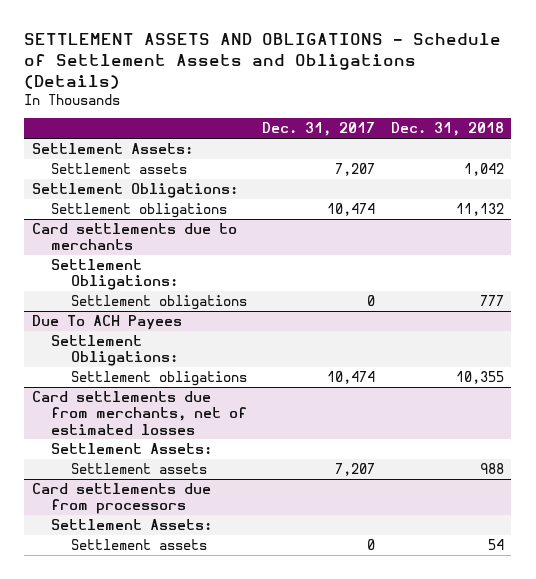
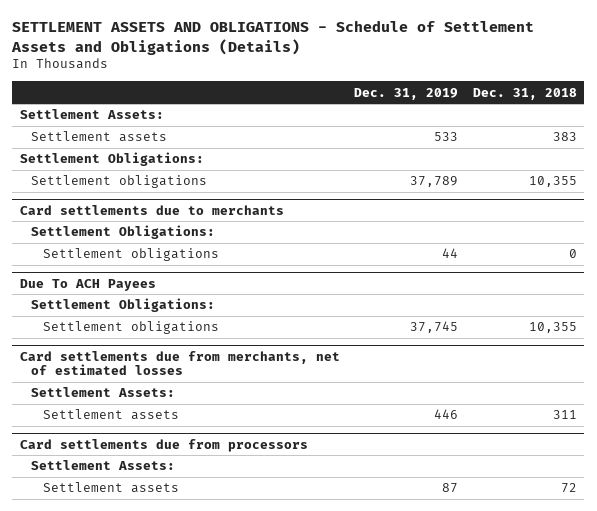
[262,122,376,137] Dec. 31, 2017 -> none
none -> [354,87,459,100] Dec. 31, 2019
[463,162,504,176] 1,042 -> [553,132,578,142] 383
[455,202,504,216] 11,132 -> [529,176,578,188] 10,355
[479,294,504,306] 777 -> [569,249,578,259] 0
[479,462,504,474] 988 -> [553,410,578,420] 311
[487,538,504,550] 54 -> [561,483,578,494] 72

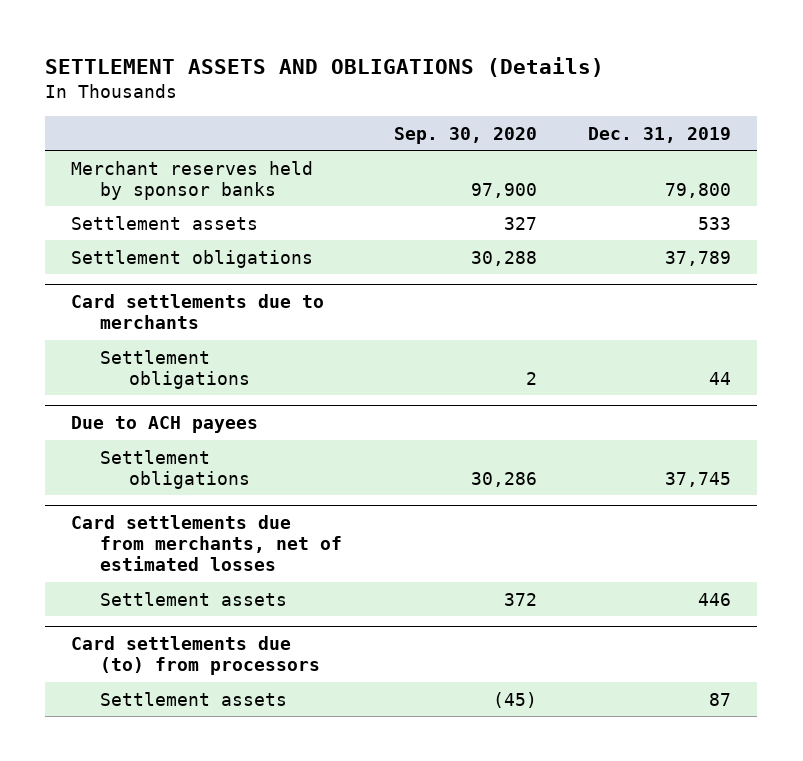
[11,19,535,55] SETTLEMENT ASSETS AND OBLIGATIONS - Schedule of Settlement Assets and Obligations (Details) -> [45,56,605,77] SETTLEMENT ASSETS AND OBLIGATIONS (Details)
[473,87,578,100] Dec. 31, 2018 -> none
none -> [393,126,537,144] Sep. 30, 2020
[19,109,164,120] Settlement Assets: -> none
none -> [71,160,314,200] Merchant reserves held by sponsor banks
[19,152,204,167] Settlement Obligations: -> none
[31,225,216,240] Settlement Obligations: -> none
[31,298,216,313] Settlement Obligations: -> none
[19,278,156,291] Due To ACH Payees -> [71,416,259,434] Due to ACH payees
[31,387,176,398] Settlement Assets: -> none
[31,460,176,471] Settlement Assets: -> none
[19,438,308,452] Card settlements due from processors -> [71,636,320,676] Card settlements due (to) from processors

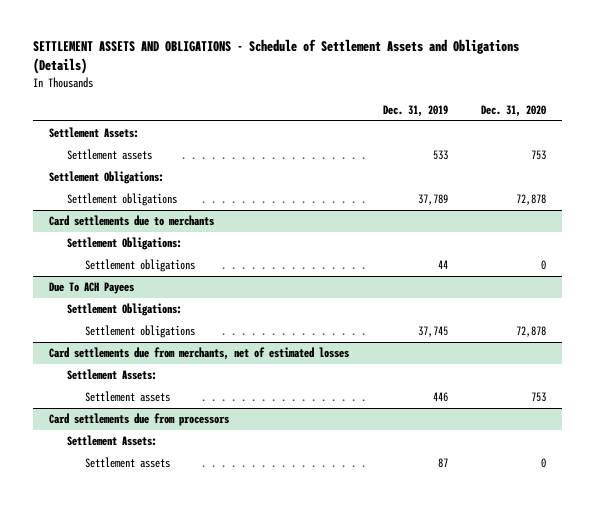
[45,56,605,77] SETTLEMENT ASSETS AND OBLIGATIONS (Details) -> [32,39,519,75] SETTLEMENT ASSETS AND OBLIGATIONS - Schedule of Settlement Assets and Obligations (Details)
[393,126,537,144] Sep. 30, 2020 -> none
none -> [480,105,546,118] Dec. 31, 2020
[71,160,314,200] Merchant reserves held by sponsor banks -> none
none -> [49,127,140,139] Settlement Assets:
none -> [49,171,165,185] Settlement Obligations:
none -> [66,237,182,251] Settlement Obligations:
[71,416,259,434] Due to ACH payees -> [49,282,135,295] Due To ACH Payees
none -> [66,303,182,317] Settlement Obligations:
none -> [66,369,157,381] Settlement Assets:
[71,636,320,676] Card settlements due (to) from processors -> [49,413,230,427] Card settlements due from processors
none -> [66,435,157,447] Settlement Assets:

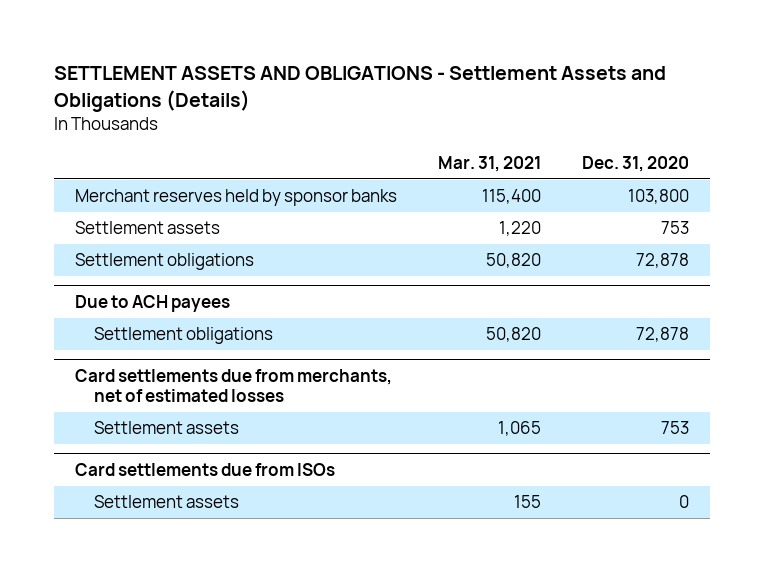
[32,39,519,75] SETTLEMENT ASSETS AND OBLIGATIONS - Schedule of Settlement Assets and Obligations (Details) -> [54,66,667,112] SETTLEMENT ASSETS AND OBLIGATIONS - Settlement Assets and Obligations (Details)
[382,105,448,118] Dec. 31, 2019 -> none
none -> [437,155,541,172] Mar. 31, 2021
[49,127,140,139] Settlement Assets: -> none
none -> [74,189,397,207] Merchant reserves held by sponsor banks
[49,171,165,185] Settlement Obligations: -> none
[49,215,215,227] Card settlements due to merchants -> none
[66,237,182,251] Settlement Obligations: -> none
[84,259,195,273] Settlement obligations -> none
[66,303,182,317] Settlement Obligations: -> none
[49,282,135,295] Due To ACH Payees -> [74,295,230,313] Due to ACH payees
[66,369,157,381] Settlement Assets: -> none
[66,435,157,447] Settlement Assets: -> none
[49,413,230,427] Card settlements due from processors -> [74,463,335,477] Card settlements due from ISOs

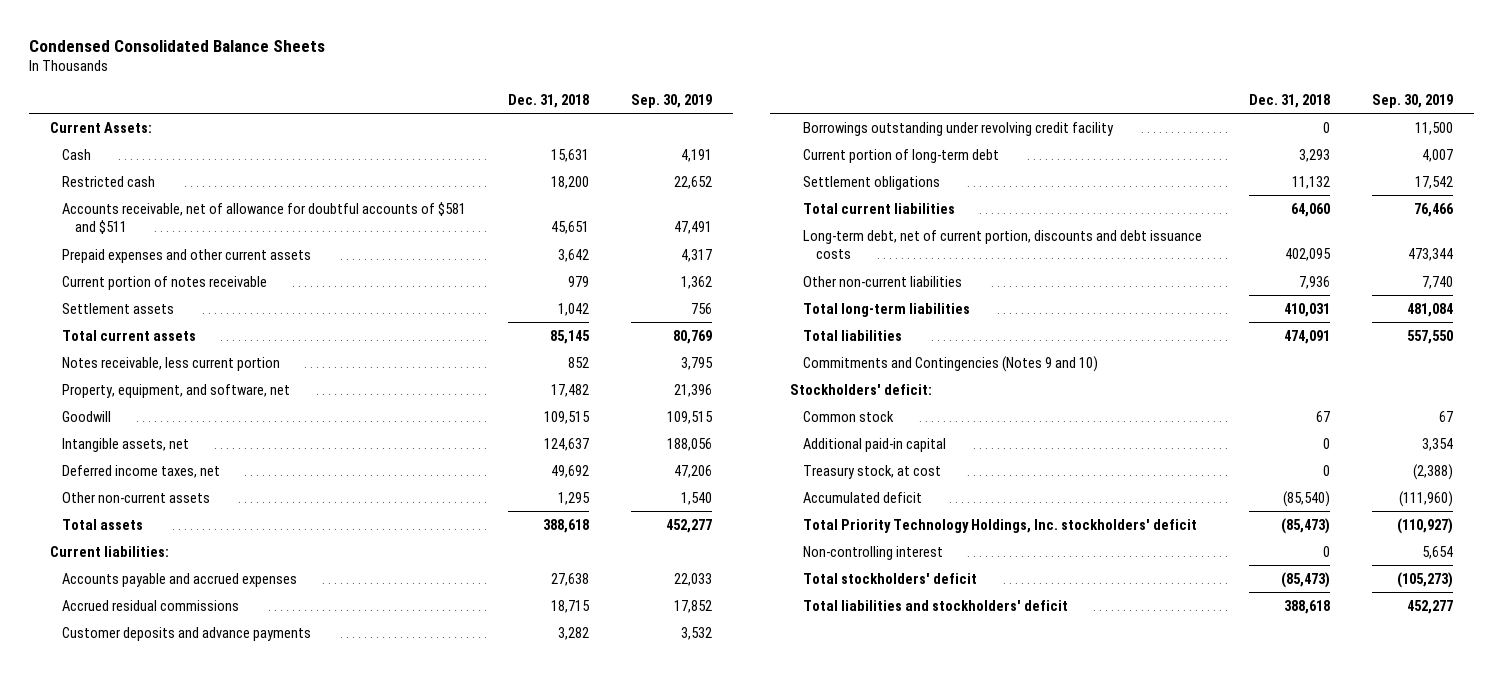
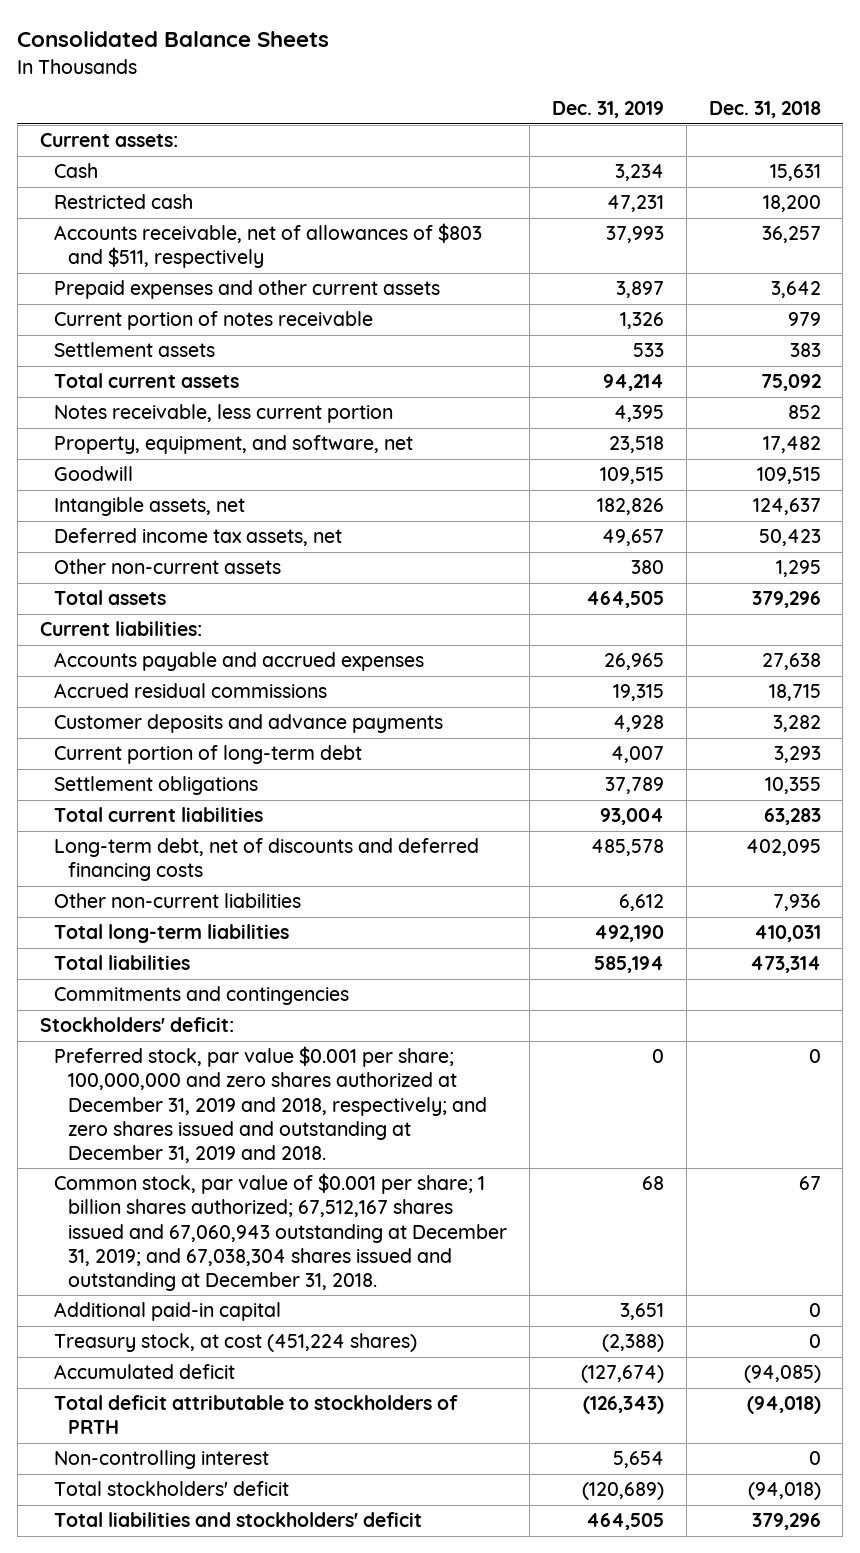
[28,39,325,52] Condensed Consolidated Balance Sheets -> [17,31,330,48] Consolidated Balance Sheets
[631,93,713,108] Sep. 30, 2019 -> none
none -> [551,101,664,119] Dec. 31, 2019
[49,121,152,133] Current Assets: -> [39,133,178,148] Current assets:
[62,201,467,235] Accounts receivable, net of allowance for doubtful accounts of $581 and $511 -> [53,223,482,269] Accounts receivable, net of allowances of $803 and $511, respectively
[551,221,590,235] 45,651 -> [761,226,821,244] 36,257
[558,302,590,316] 1,042 -> [789,343,821,358] 383
[550,329,591,344] 85,145 -> [760,374,821,392] 75,092
[62,464,221,478] Deferred income taxes, net -> [53,528,342,547] Deferred income tax assets, net
[551,464,590,478] 49,692 -> [758,529,821,547] 50,423
[543,518,590,533] 388,618 -> [751,591,821,609] 379,296
[803,121,1115,136] Borrowings outstanding under revolving credit facility -> none
[1291,175,1330,189] 11,132 -> [764,777,821,795] 10,355
[1290,202,1330,217] 64,060 -> [763,808,821,826] 63,283
[803,229,1203,260] Long-term debt, net of current portion, discounts and debt issuance costs -> [53,838,479,882] Long-term debt, net of discounts and deferred financing costs
[1283,329,1330,344] 474,091 -> [749,956,821,974] 473,314
[803,355,1099,372] Commitments and Contingencies (Notes 9 and 10) -> [53,986,349,1006] Commitments and contingencies
none -> [53,1046,487,1163] Preferred stock, par value $0.001 per share; 100,000,000 and zero shares authorized at December 31, 2019 and 2018, respectively; and zero shares issued and outstanding at December 31, 2019 and 2018.
[803,410,895,422] Common stock -> [53,1173,507,1291] Common stock, par value of $0.001 per share; 1 billion shares authorized; 67,512,167 shares issued and 67,060,943 outstanding at December 31, 2019; and 67,038,304 shares issued and outstanding at December 31, 2018.
[803,464,942,479] Treasury stock, at cost -> [53,1333,417,1353] Treasury stock, at cost (451,224 shares)
[1282,490,1330,507] (85,540) -> [743,1365,821,1384] (94,085)
[803,518,1198,533] Total Priority Technology Holdings, Inc. stockholders' deficit -> [53,1395,458,1435] Total deficit attributable to stockholders of PRTH
[1280,517,1330,534] (85,473) -> [746,1396,821,1415] (94,018)
[1280,571,1330,588] (85,473) -> [747,1482,821,1501] (94,018)
[1283,599,1330,614] 388,618 -> [751,1513,821,1531] 379,296

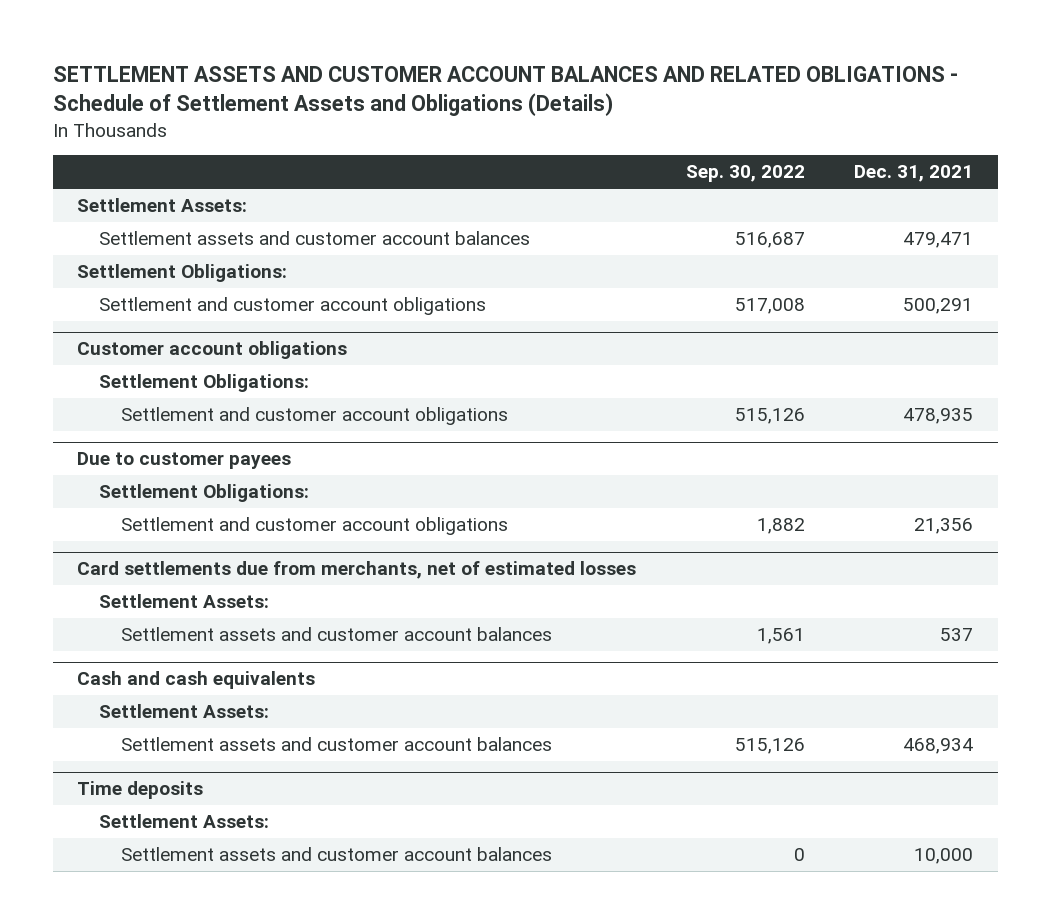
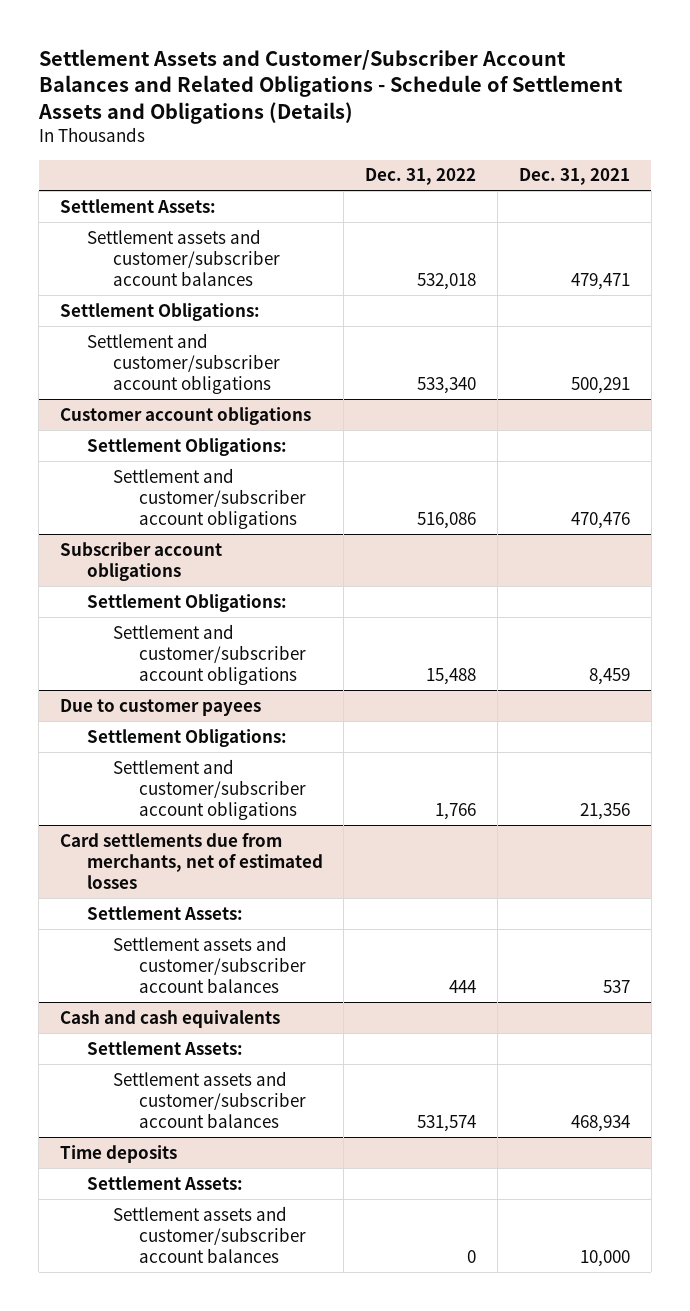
[52,65,958,117] SETTLEMENT ASSETS AND CUSTOMER ACCOUNT BALANCES AND RELATED OBLIGATIONS - Schedule of Settlement Assets and Obligations (Details) -> [37,48,623,125] Settlement Assets and Customer/Subscriber Account Balances and Related Obligations - Schedule of Settlement Assets and Obligations (Details)
[685,165,805,183] Sep. 30, 2022 -> none
none -> [365,168,477,186] Dec. 31, 2022
[99,231,531,246] Settlement assets and customer account balances -> [86,228,280,287] Settlement assets and customer/subscriber account balances
[99,297,487,316] Settlement and customer account obligations -> [86,332,280,395] Settlement and customer/subscriber account obligations
[120,407,508,426] Settlement and customer account obligations -> [112,467,307,530] Settlement and customer/subscriber account obligations
[903,408,974,425] 478,935 -> [570,512,630,530] 470,476
none -> [60,541,223,581] Subscriber account obligations
none -> [86,593,287,612] Settlement Obligations:
none -> [112,623,307,686] Settlement and customer/subscriber account obligations
[120,517,508,536] Settlement and customer account obligations -> [112,758,307,821] Settlement and customer/subscriber account obligations
[120,627,552,642] Settlement assets and customer account balances -> [112,935,307,994] Settlement assets and customer/subscriber account balances
[120,737,552,752] Settlement assets and customer account balances -> [112,1070,307,1129] Settlement assets and customer/subscriber account balances
[120,847,552,862] Settlement assets and customer account balances -> [112,1205,307,1264] Settlement assets and customer/subscriber account balances

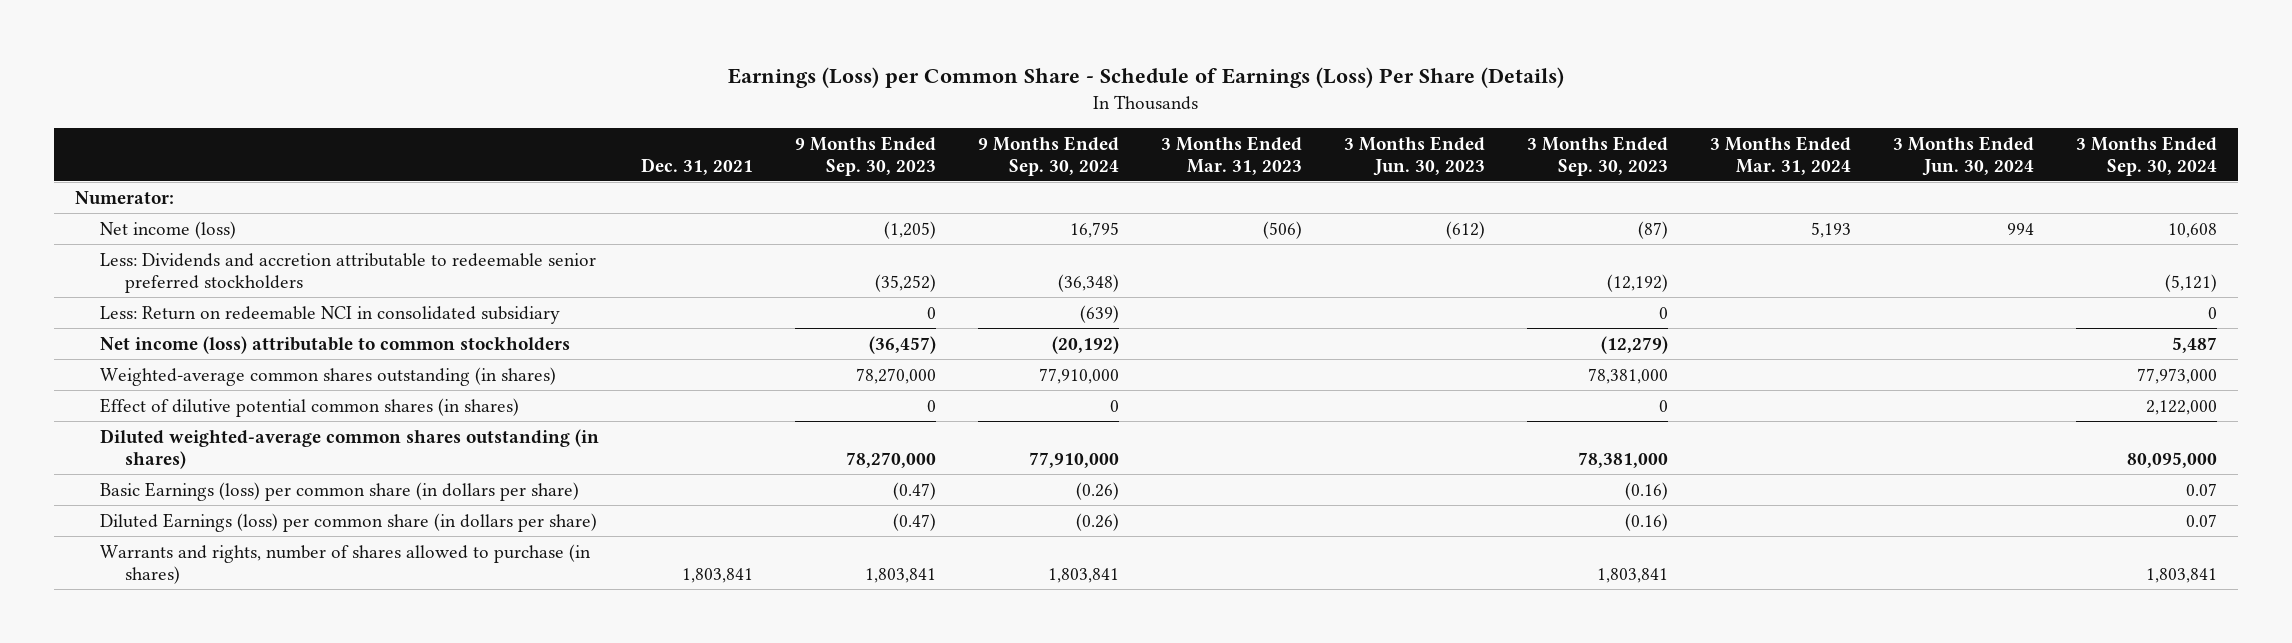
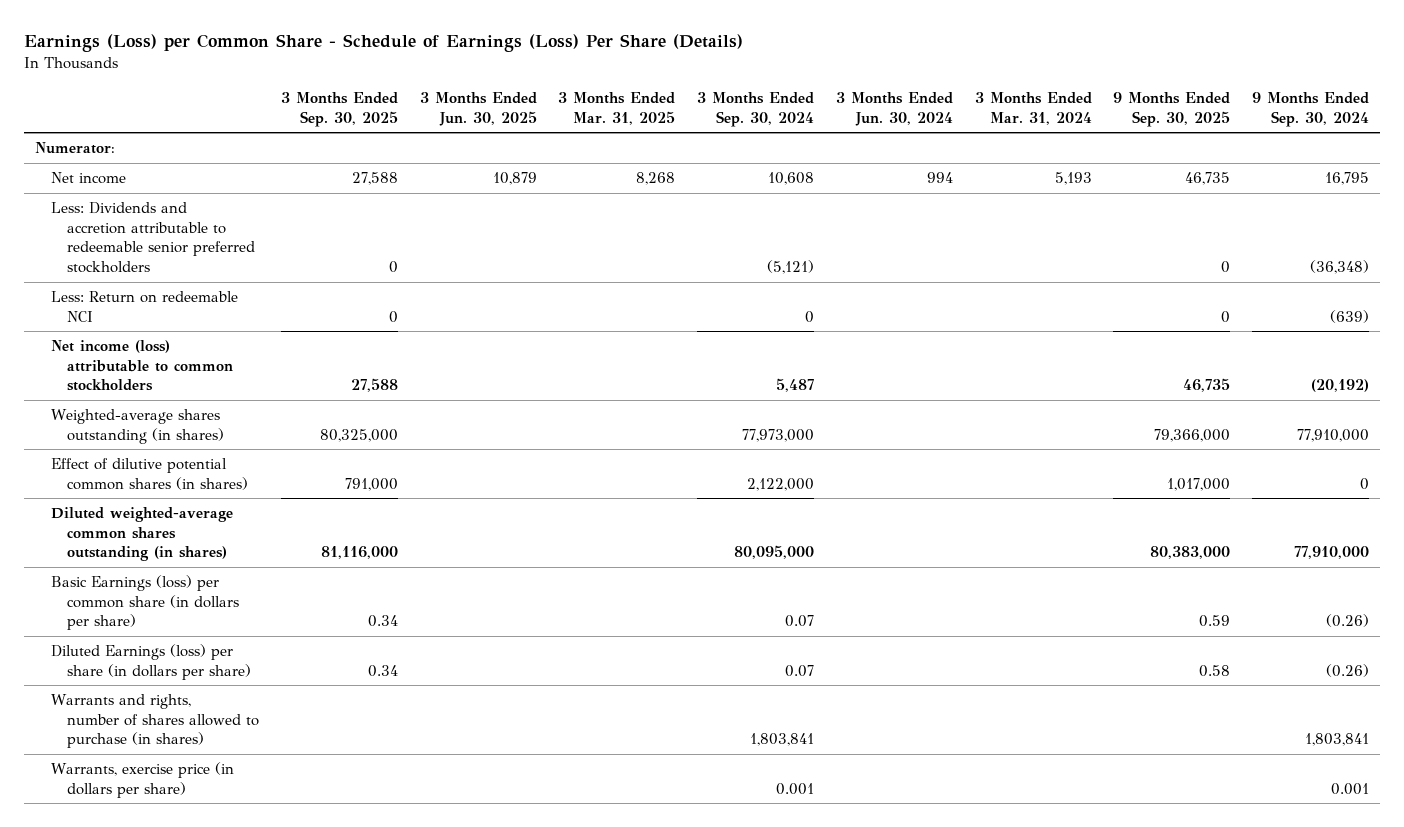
[641,157,754,175] Dec. 31, 2021 -> none
[795,135,937,176] 9 Months Ended Sep. 30, 2023 -> none
[1160,135,1302,175] 3 Months Ended Mar. 31, 2023 -> none
[1343,135,1485,176] 3 Months Ended Jun. 30, 2023 -> none
[1526,135,1668,176] 3 Months Ended Sep. 30, 2023 -> none
none -> [281,92,399,127] 3 Months Ended Sep. 30, 2025
none -> [419,92,537,126] 3 Months Ended Jun. 30, 2025
none -> [558,92,676,125] 3 Months Ended Mar. 31, 2025
none -> [1113,92,1231,127] 9 Months Ended Sep. 30, 2025
[100,220,237,239] Net income (loss) -> [50,172,126,185] Net income
[100,305,561,324] Less: Return on redeemable NCI in consolidated subsidiary -> [50,291,238,322] Less: Return on redeemable NCI
[100,366,557,386] Weighted-average common shares outstanding (in shares) -> [50,409,225,444] Weighted-average shares outstanding (in shares)
[100,512,598,532] Diluted Earnings (loss) per common share (in dollars per share) -> [50,644,252,680] Diluted Earnings (loss) per share (in dollars per share)
none -> [50,762,234,798] Warrants, exercise price (in dollars per share)

